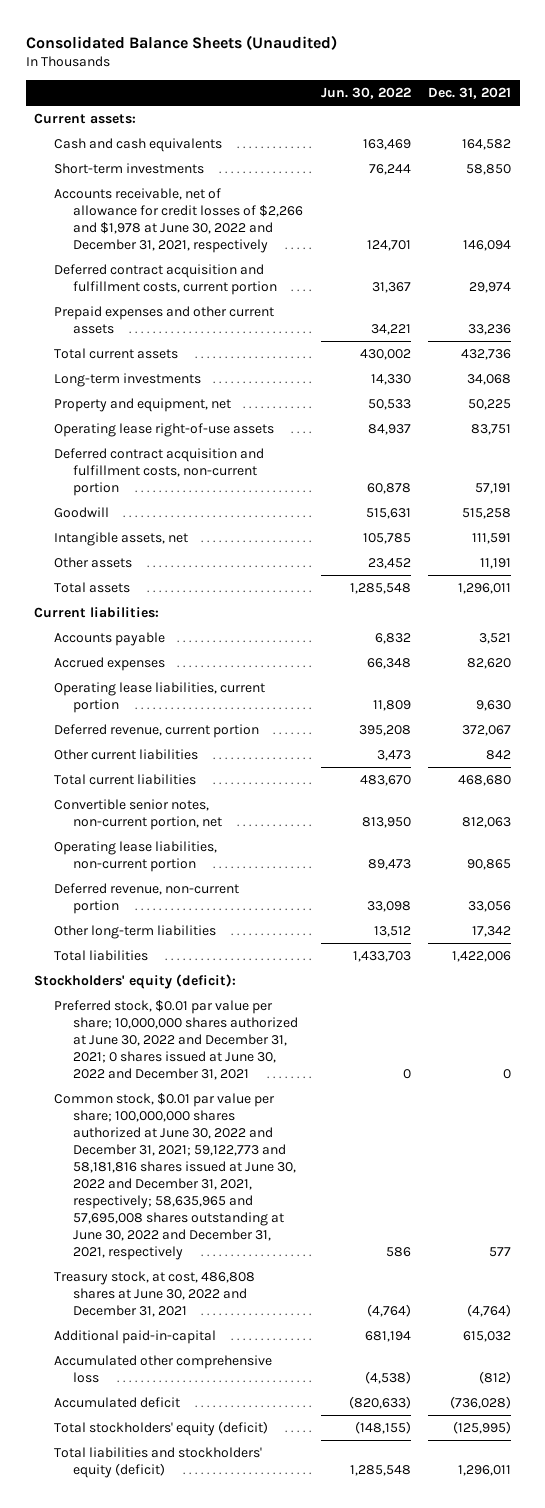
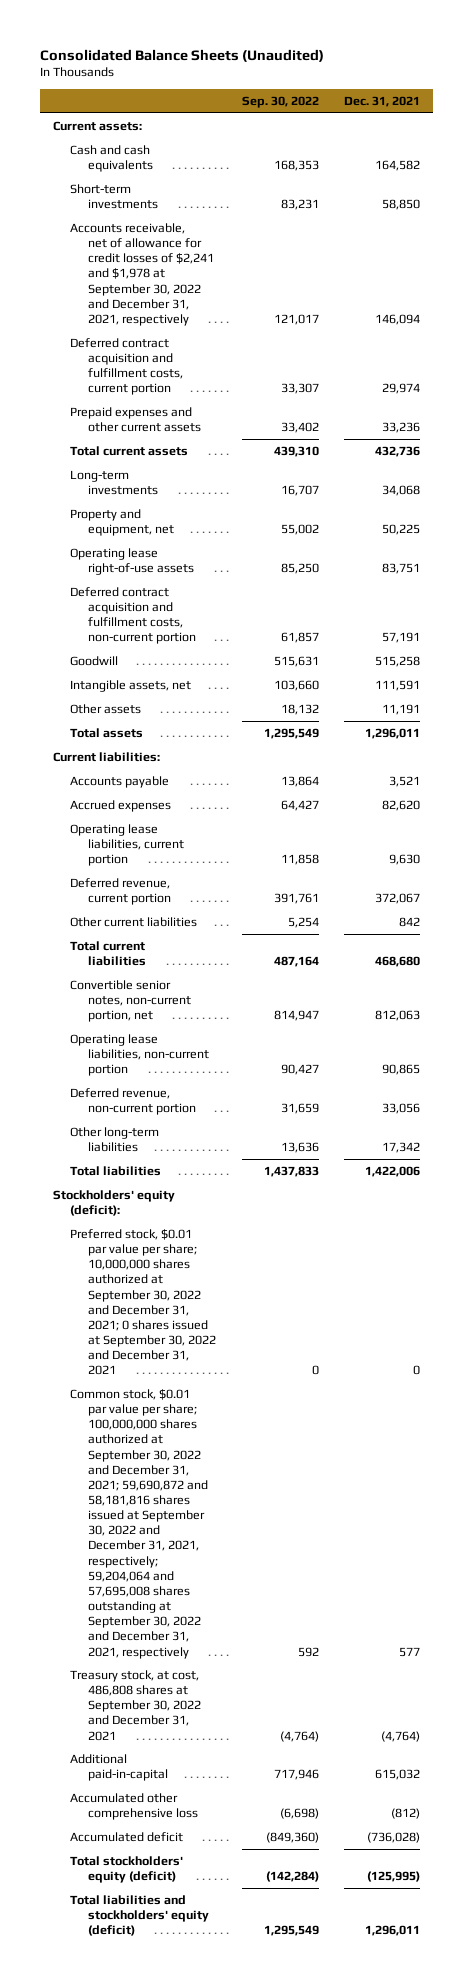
[320,87,411,100] Jun. 30, 2022 -> none
none -> [241,96,319,109] Sep. 30, 2022
[53,187,304,253] Accounts receivable, net of allowance for credit losses of $2,266 and $1,978 at June 30, 2022 and December 31, 2021, respectively -> [70,223,215,326] Accounts receivable, net of allowance for credit losses of $2,241 and $1,978 at September 30, 2022 and December 31, 2021, respectively
[53,999,299,1080] Preferred stock, $0.01 par value per share; 10,000,000 shares authorized at June 30, 2022 and December 31, 2021; 0 shares issued at June 30, 2022 and December 31, 2021 -> [70,1229,217,1376] Preferred stock, $0.01 par value per share; 10,000,000 shares authorized at September 30, 2022 and December 31, 2021; 0 shares issued at September 30, 2022 and December 31, 2021
[53,1092,297,1261] Common stock, $0.01 par value per share; 100,000,000 shares authorized at June 30, 2022 and December 31, 2021; 59,122,773 and 58,181,816 shares issued at June 30, 2022 and December 31, 2021, respectively; 58,635,965 and 57,695,008 shares outstanding at June 30, 2022 and December 31, 2021, respectively -> [70,1389,209,1659] Common stock, $0.01 par value per share; 100,000,000 shares authorized at September 30, 2022 and December 31, 2021; 59,690,872 and 58,181,816 shares issued at September 30, 2022 and December 31, 2021, respectively; 59,204,064 and 57,695,008 shares outstanding at September 30, 2022 and December 31, 2021, respectively
[53,1270,255,1317] Treasury stock, at cost, 486,808 shares at June 30, 2022 and December 31, 2021 -> [70,1670,202,1741] Treasury stock, at cost, 486,808 shares at September 30, 2022 and December 31, 2021

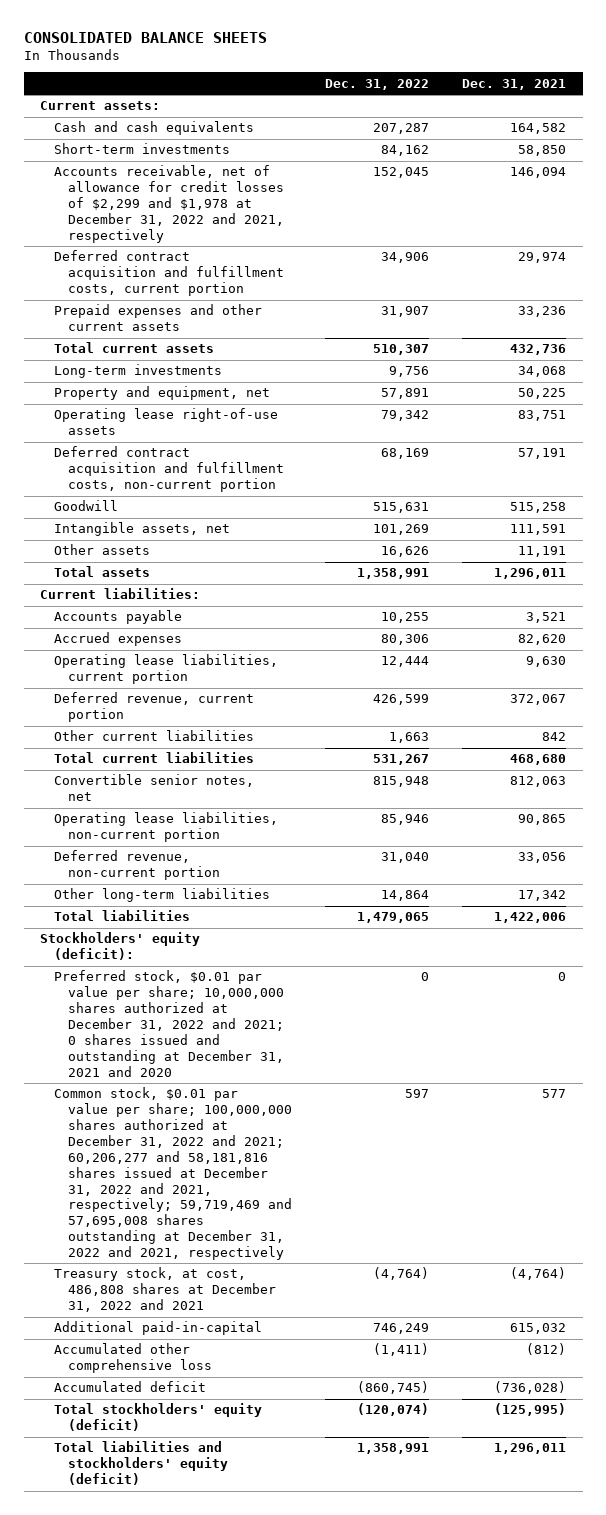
[39,48,324,62] Consolidated Balance Sheets (Unaudited) -> [23,32,267,44] CONSOLIDATED BALANCE SHEETS
[241,96,319,109] Sep. 30, 2022 -> none
none -> [324,78,429,90] Dec. 31, 2022
[70,223,215,326] Accounts receivable, net of allowance for credit losses of $2,241 and $1,978 at September 30, 2022 and December 31, 2021, respectively -> [53,165,284,243] Accounts receivable, net of allowance for credit losses of $2,299 and $1,978 at December 31, 2022 and 2021, respectively
[70,980,192,1023] Convertible senior notes, non-current portion, net -> [53,774,254,802] Convertible senior notes, net
[70,1229,217,1376] Preferred stock, $0.01 par value per share; 10,000,000 shares authorized at September 30, 2022 and December 31, 2021; 0 shares issued at September 30, 2022 and December 31, 2021 -> [53,970,284,1077] Preferred stock, $0.01 par value per share; 10,000,000 shares authorized at December 31, 2022 and 2021; 0 shares issued and outstanding at December 31, 2021 and 2020
[70,1389,209,1659] Common stock, $0.01 par value per share; 100,000,000 shares authorized at September 30, 2022 and December 31, 2021; 59,690,872 and 58,181,816 shares issued at September 30, 2022 and December 31, 2021, respectively; 59,204,064 and 57,695,008 shares outstanding at September 30, 2022 and December 31, 2021, respectively -> [53,1087,292,1261] Common stock, $0.01 par value per share; 100,000,000 shares authorized at December 31, 2022 and 2021; 60,206,277 and 58,181,816 shares issued at December 31, 2022 and 2021, respectively; 59,719,469 and 57,695,008 shares outstanding at December 31, 2022 and 2021, respectively
[70,1670,202,1741] Treasury stock, at cost, 486,808 shares at September 30, 2022 and December 31, 2021 -> [53,1267,276,1313] Treasury stock, at cost, 486,808 shares at December 31, 2022 and 2021

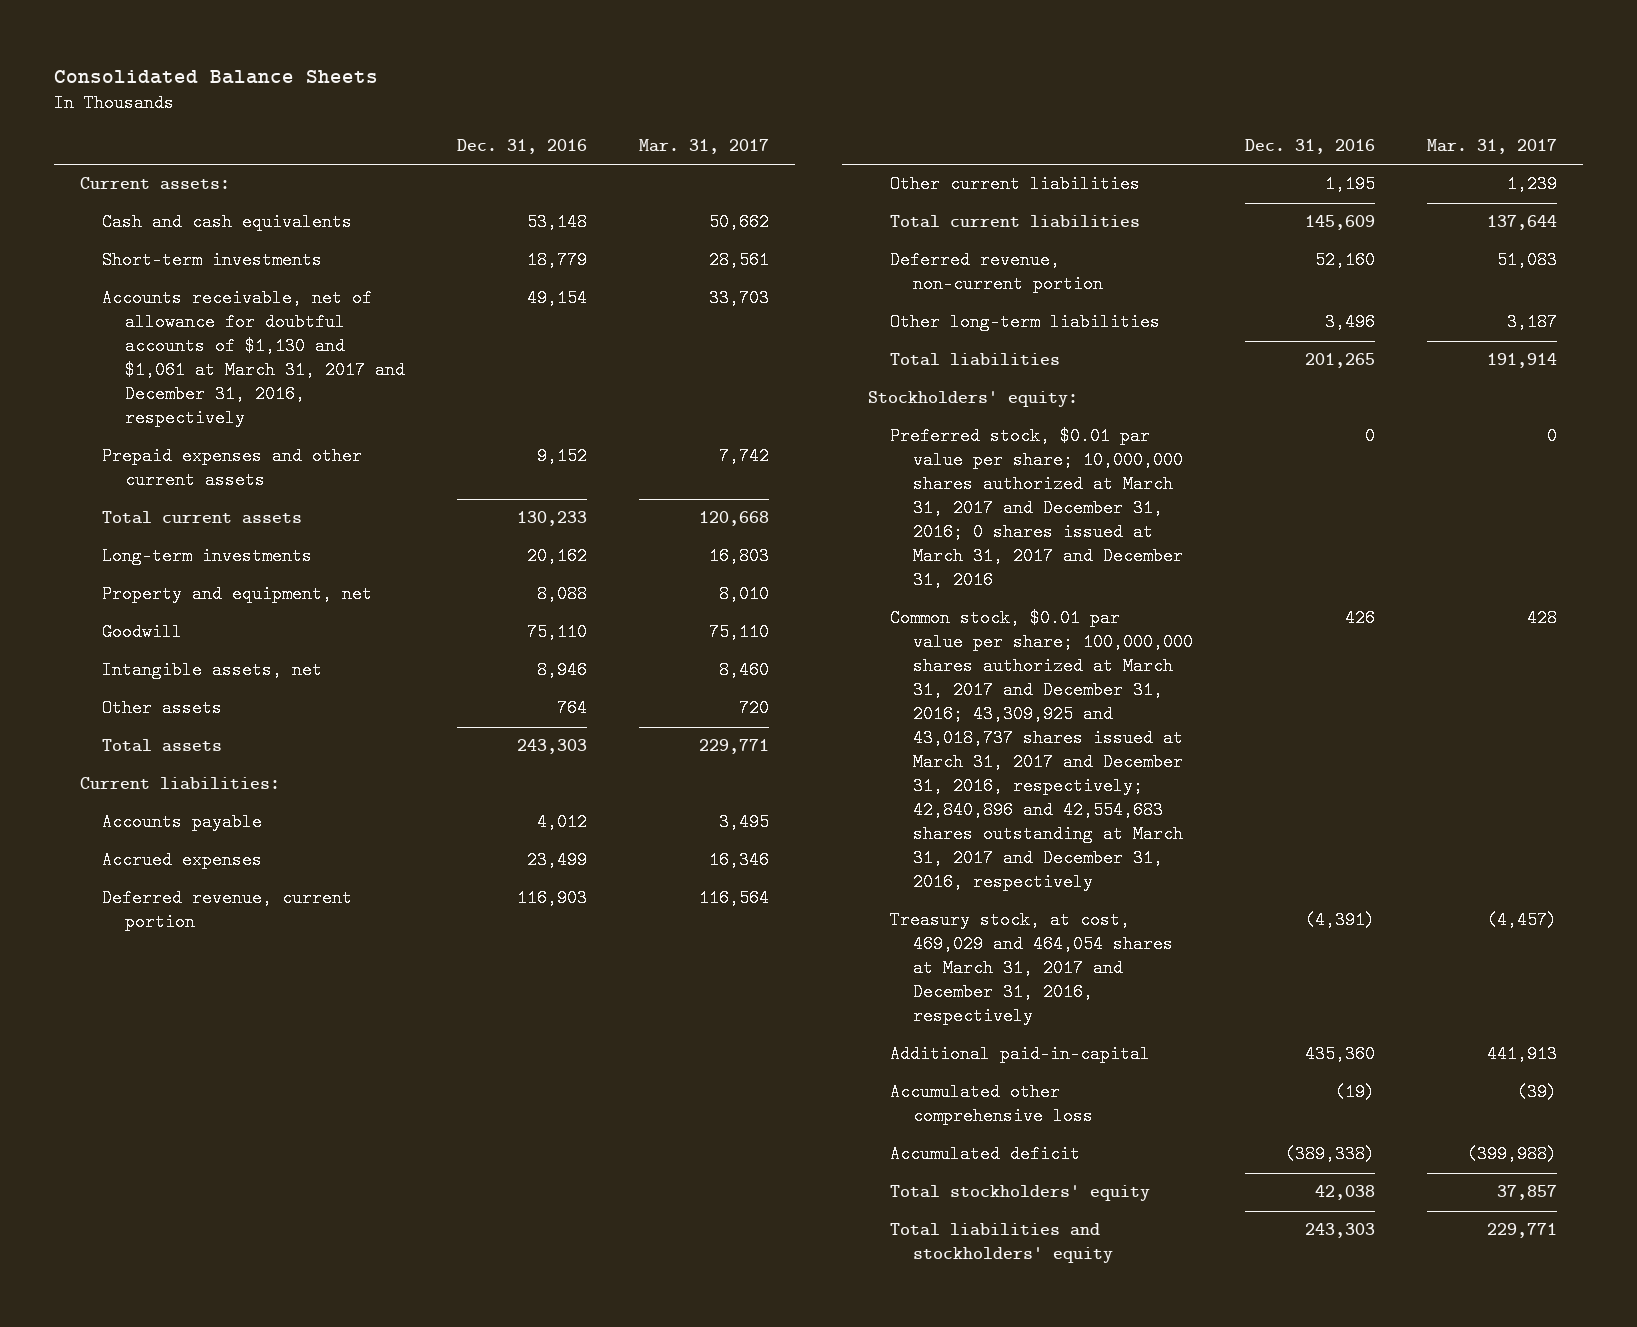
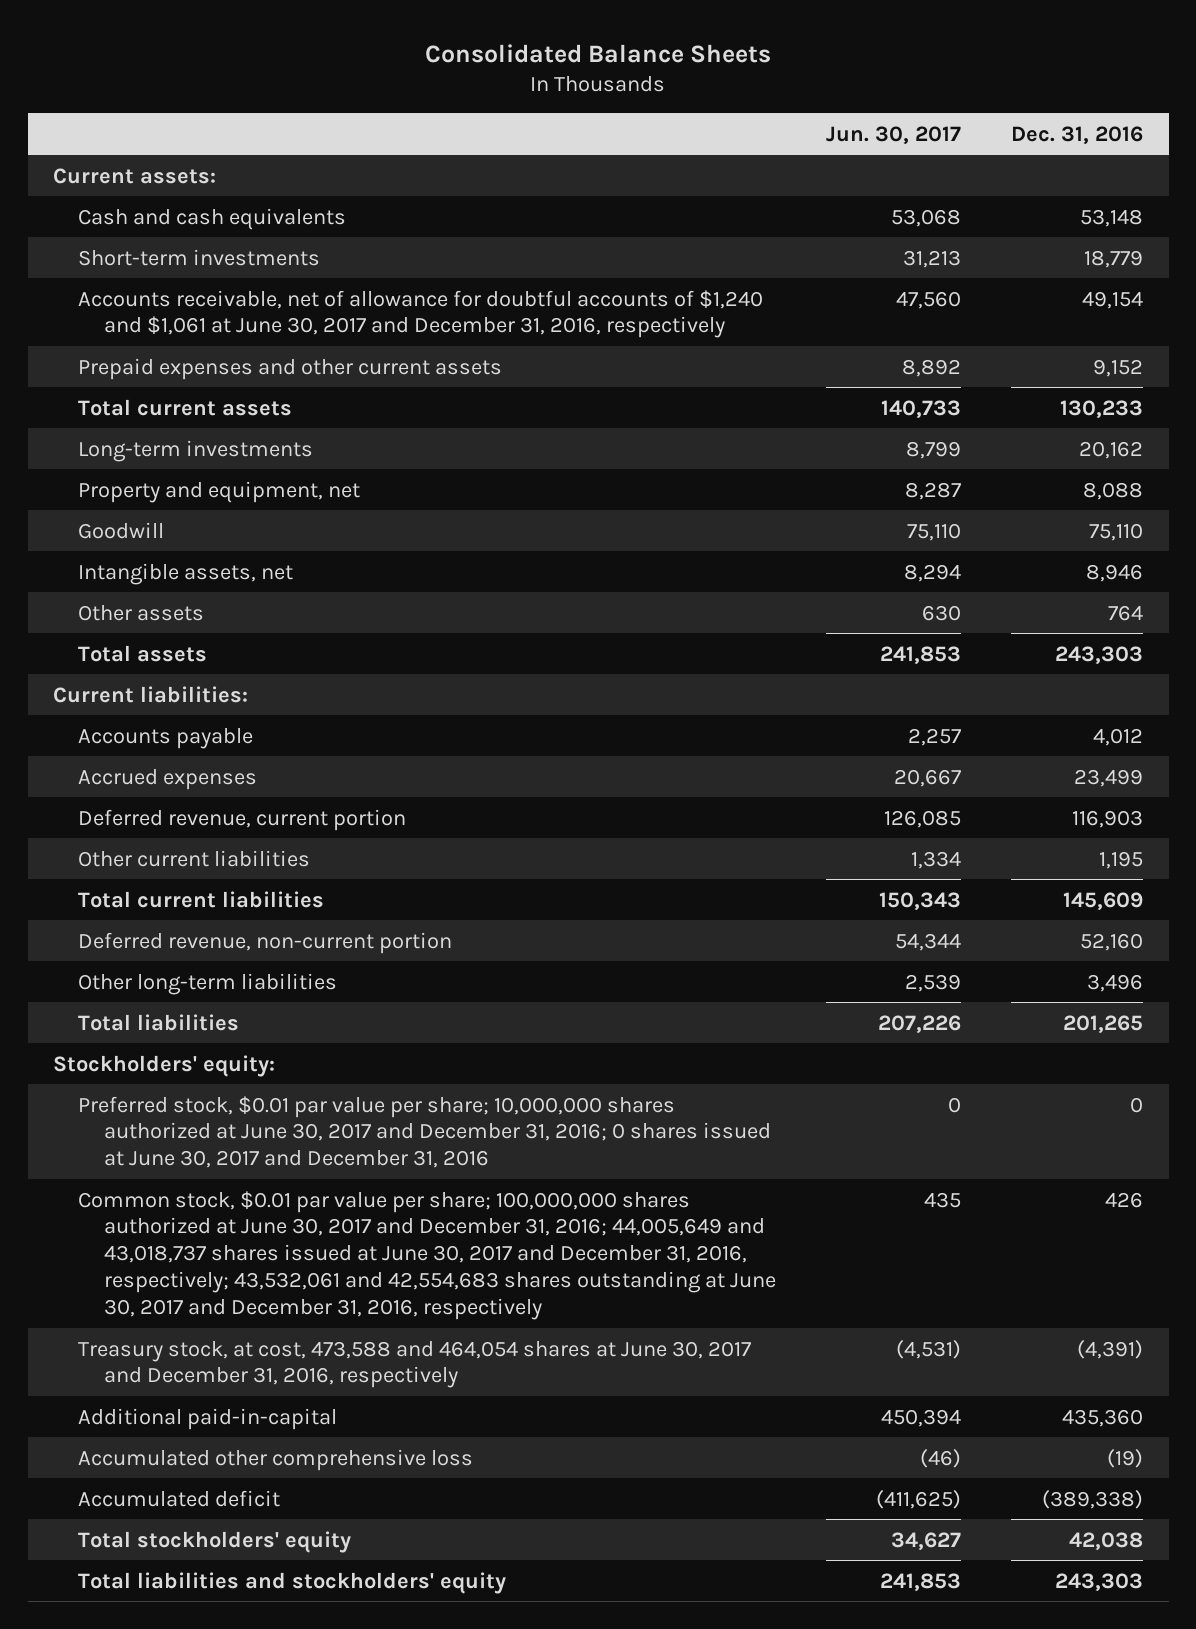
[639,139,770,155] Mar. 31, 2017 -> none
none -> [825,125,961,144] Jun. 30, 2017
[102,289,405,428] Accounts receivable, net of allowance for doubtful accounts of $1,130 and $1,061 at March 31, 2017 and December 31, 2016, respectively -> [78,289,764,339] Accounts receivable, net of allowance for doubtful accounts of $1,240 and $1,061 at June 30, 2017 and December 31, 2016, respectively
[890,427,1184,590] Preferred stock, $0.01 par value per share; 10,000,000 shares authorized at March 31, 2017 and December 31, 2016; 0 shares issued at March 31, 2017 and December 31, 2016 -> [78,1095,771,1169] Preferred stock, $0.01 par value per share; 10,000,000 shares authorized at June 30, 2017 and December 31, 2016; 0 shares issued at June 30, 2017 and December 31, 2016
[890,609,1194,892] Common stock, $0.01 par value per share; 100,000,000 shares authorized at March 31, 2017 and December 31, 2016; 43,309,925 and 43,018,737 shares issued at March 31, 2017 and December 31, 2016, respectively; 42,840,896 and 42,554,683 shares outstanding at March 31, 2017 and December 31, 2016, respectively -> [78,1190,776,1320] Common stock, $0.01 par value per share; 100,000,000 shares authorized at June 30, 2017 and December 31, 2016; 44,005,649 and 43,018,737 shares issued at June 30, 2017 and December 31, 2016, respectively; 43,532,061 and 42,554,683 shares outstanding at June 30, 2017 and December 31, 2016, respectively
[890,911,1174,1026] Treasury stock, at cost, 469,029 and 464,054 shares at March 31, 2017 and December 31, 2016, respectively -> [78,1340,752,1389] Treasury stock, at cost, 473,588 and 464,054 shares at June 30, 2017 and December 31, 2016, respectively

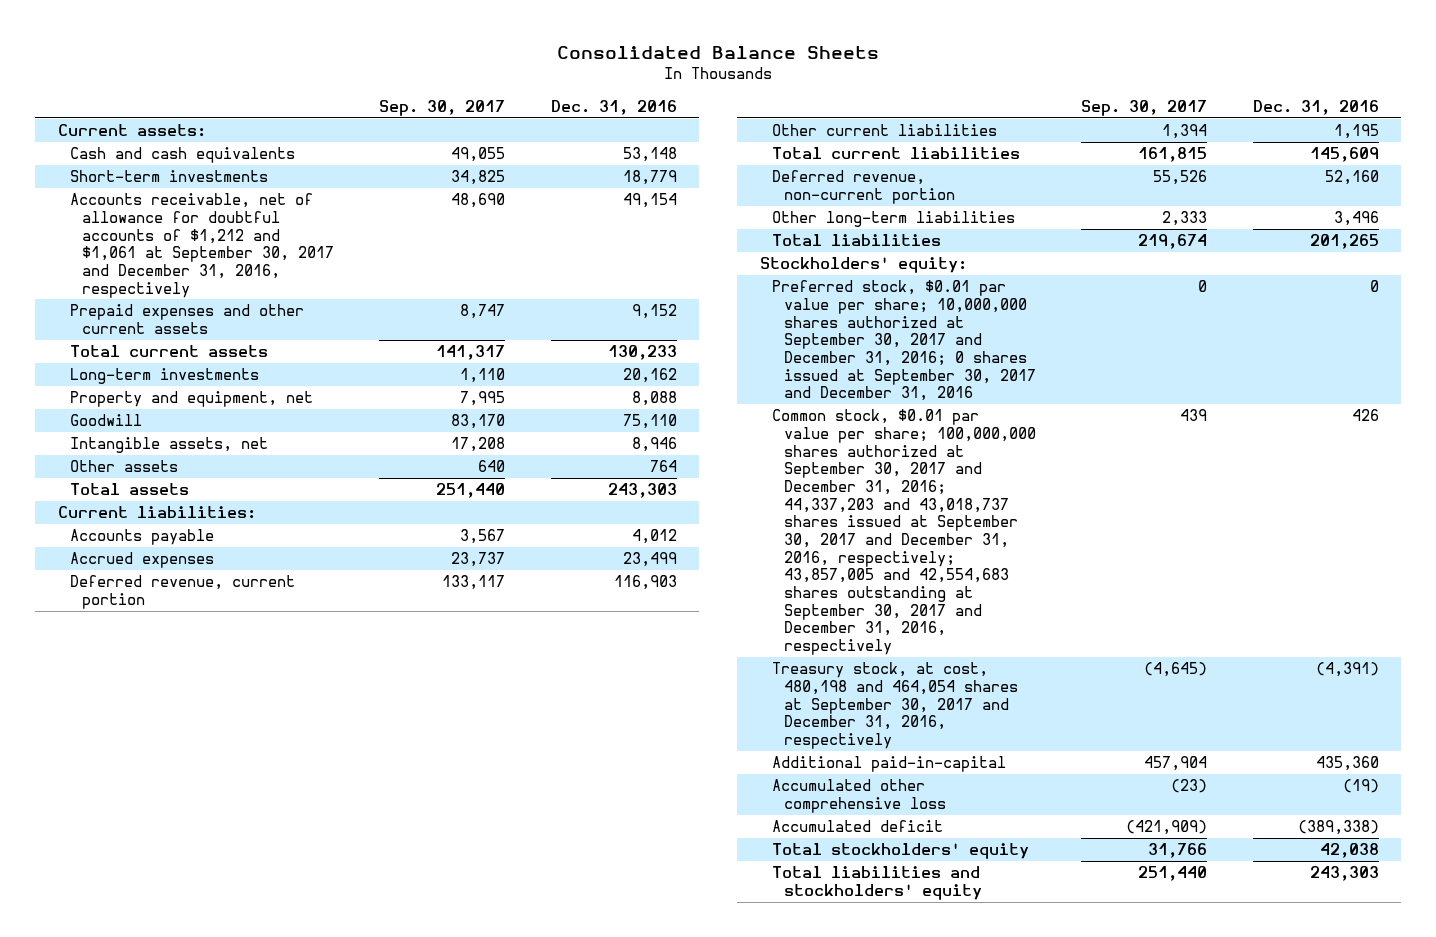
[825,125,961,144] Jun. 30, 2017 -> none
none -> [379,99,506,116] Sep. 30, 2017
[78,289,764,339] Accounts receivable, net of allowance for doubtful accounts of $1,240 and $1,061 at June 30, 2017 and December 31, 2016, respectively -> [69,193,335,298] Accounts receivable, net of allowance for doubtful accounts of $1,212 and $1,061 at September 30, 2017 and December 31, 2016, respectively
[78,1095,771,1169] Preferred stock, $0.01 par value per share; 10,000,000 shares authorized at June 30, 2017 and December 31, 2016; 0 shares issued at June 30, 2017 and December 31, 2016 -> [772,280,1037,402] Preferred stock, $0.01 par value per share; 10,000,000 shares authorized at September 30, 2017 and December 31, 2016; 0 shares issued at September 30, 2017 and December 31, 2016
[78,1190,776,1320] Common stock, $0.01 par value per share; 100,000,000 shares authorized at June 30, 2017 and December 31, 2016; 44,005,649 and 43,018,737 shares issued at June 30, 2017 and December 31, 2016, respectively; 43,532,061 and 42,554,683 shares outstanding at June 30, 2017 and December 31, 2016, respectively -> [772,409,1037,656] Common stock, $0.01 par value per share; 100,000,000 shares authorized at September 30, 2017 and December 31, 2016; 44,337,203 and 43,018,737 shares issued at September 30, 2017 and December 31, 2016, respectively; 43,857,005 and 42,554,683 shares outstanding at September 30, 2017 and December 31, 2016, respectively
[78,1340,752,1389] Treasury stock, at cost, 473,588 and 464,054 shares at June 30, 2017 and December 31, 2016, respectively -> [772,662,1019,750] Treasury stock, at cost, 480,198 and 464,054 shares at September 30, 2017 and December 31, 2016, respectively

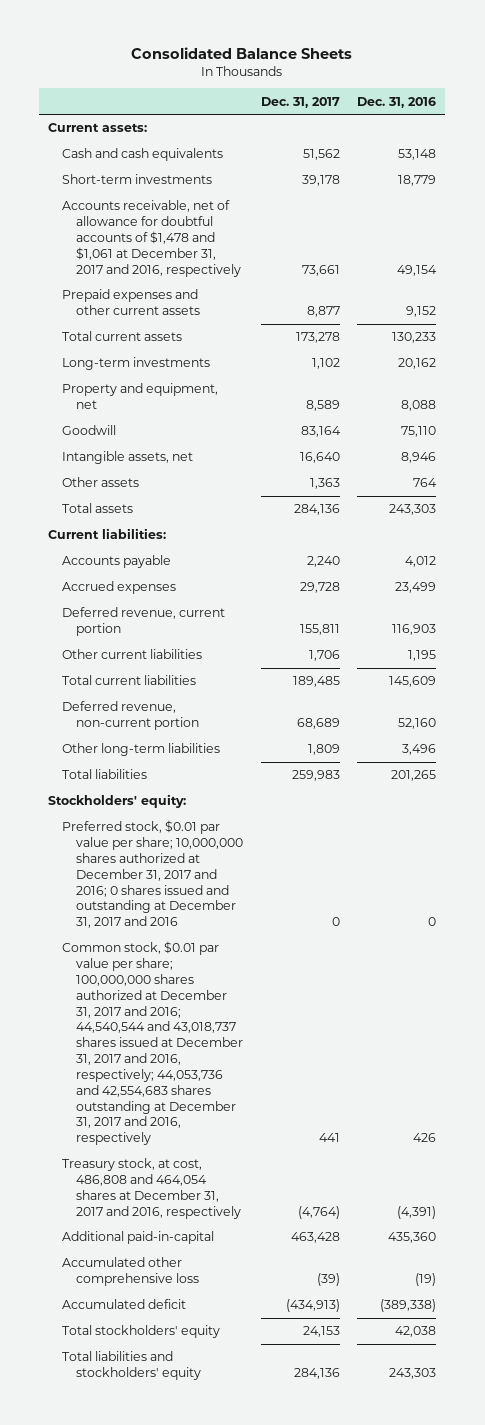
[379,99,506,116] Sep. 30, 2017 -> none
none -> [260,96,340,108] Dec. 31, 2017
[69,193,335,298] Accounts receivable, net of allowance for doubtful accounts of $1,212 and $1,061 at September 30, 2017 and December 31, 2016, respectively -> [61,200,241,277] Accounts receivable, net of allowance for doubtful accounts of $1,478 and $1,061 at December 31, 2017 and 2016, respectively
[772,280,1037,402] Preferred stock, $0.01 par value per share; 10,000,000 shares authorized at September 30, 2017 and December 31, 2016; 0 shares issued at September 30, 2017 and December 31, 2016 -> [61,820,243,929] Preferred stock, $0.01 par value per share; 10,000,000 shares authorized at December 31, 2017 and 2016; 0 shares issued and outstanding at December 31, 2017 and 2016
[772,409,1037,656] Common stock, $0.01 par value per share; 100,000,000 shares authorized at September 30, 2017 and December 31, 2016; 44,337,203 and 43,018,737 shares issued at September 30, 2017 and December 31, 2016, respectively; 43,857,005 and 42,554,683 shares outstanding at September 30, 2017 and December 31, 2016, respectively -> [61,941,243,1146] Common stock, $0.01 par value per share; 100,000,000 shares authorized at December 31, 2017 and 2016; 44,540,544 and 43,018,737 shares issued at December 31, 2017 and 2016, respectively; 44,053,736 and 42,554,683 shares outstanding at December 31, 2017 and 2016, respectively
[772,662,1019,750] Treasury stock, at cost, 480,198 and 464,054 shares at September 30, 2017 and December 31, 2016, respectively -> [61,1158,241,1219] Treasury stock, at cost, 486,808 and 464,054 shares at December 31, 2017 and 2016, respectively

